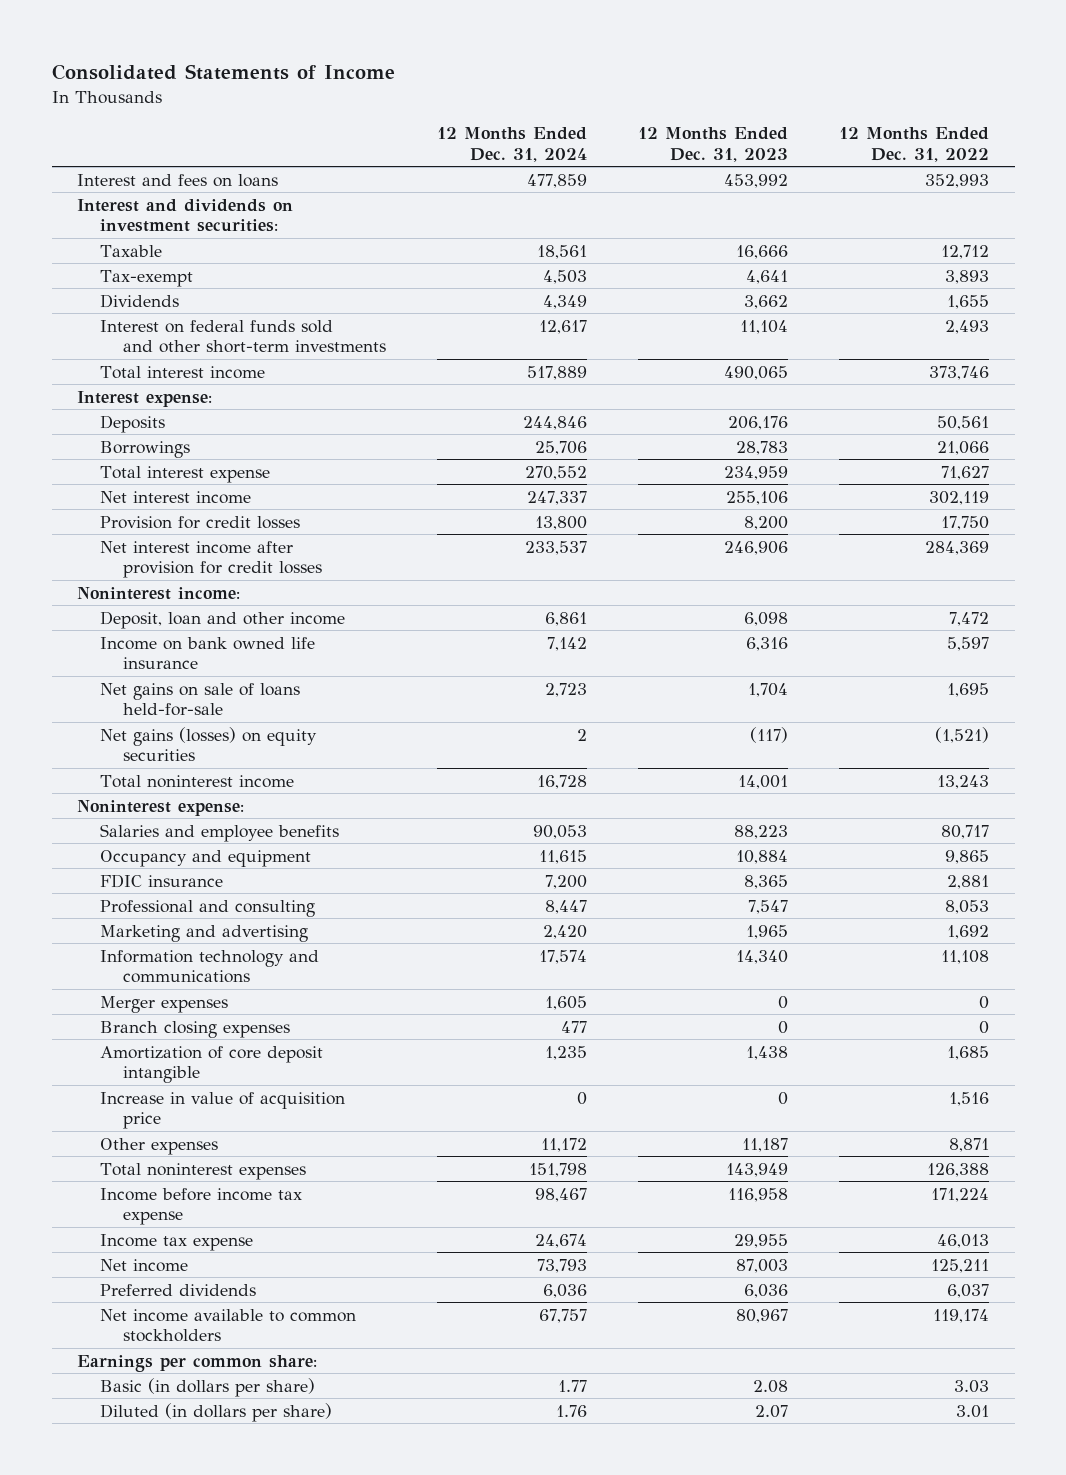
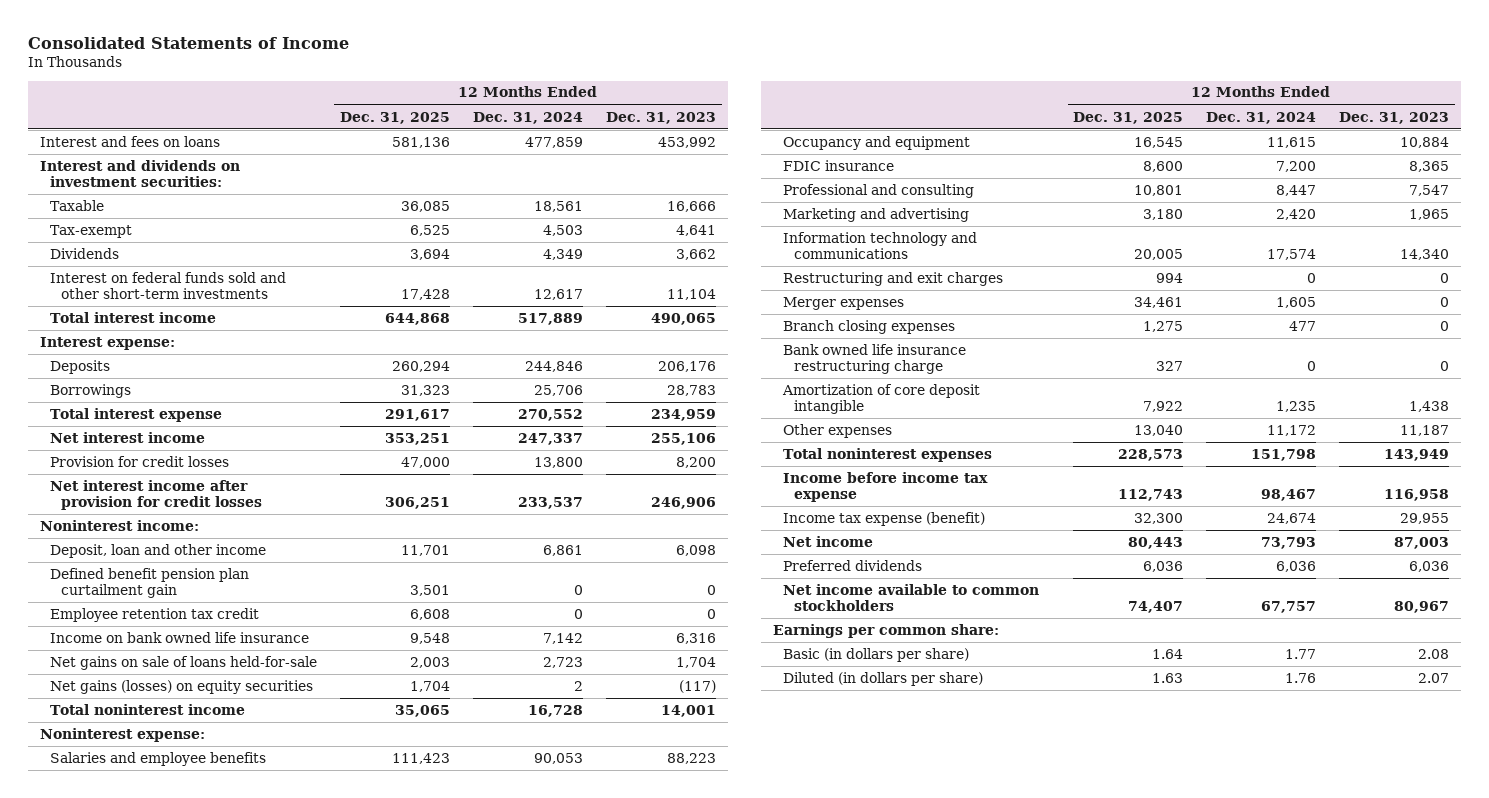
[839,127,990,162] 12 Months Ended Dec. 31, 2022 -> none
none -> [340,111,451,124] Dec. 31, 2025
none -> [50,567,250,599] Defined benefit pension plan curtailment gain
none -> [50,607,260,622] Employee retention tax credit
none -> [783,271,1004,286] Restructuring and exit charges
none -> [783,343,967,375] Bank owned life insurance restructuring charge
[100,1091,346,1130] Increase in value of acquisition price -> none
[100,1233,254,1251] Income tax expense -> [783,511,986,526] Income tax expense (benefit)

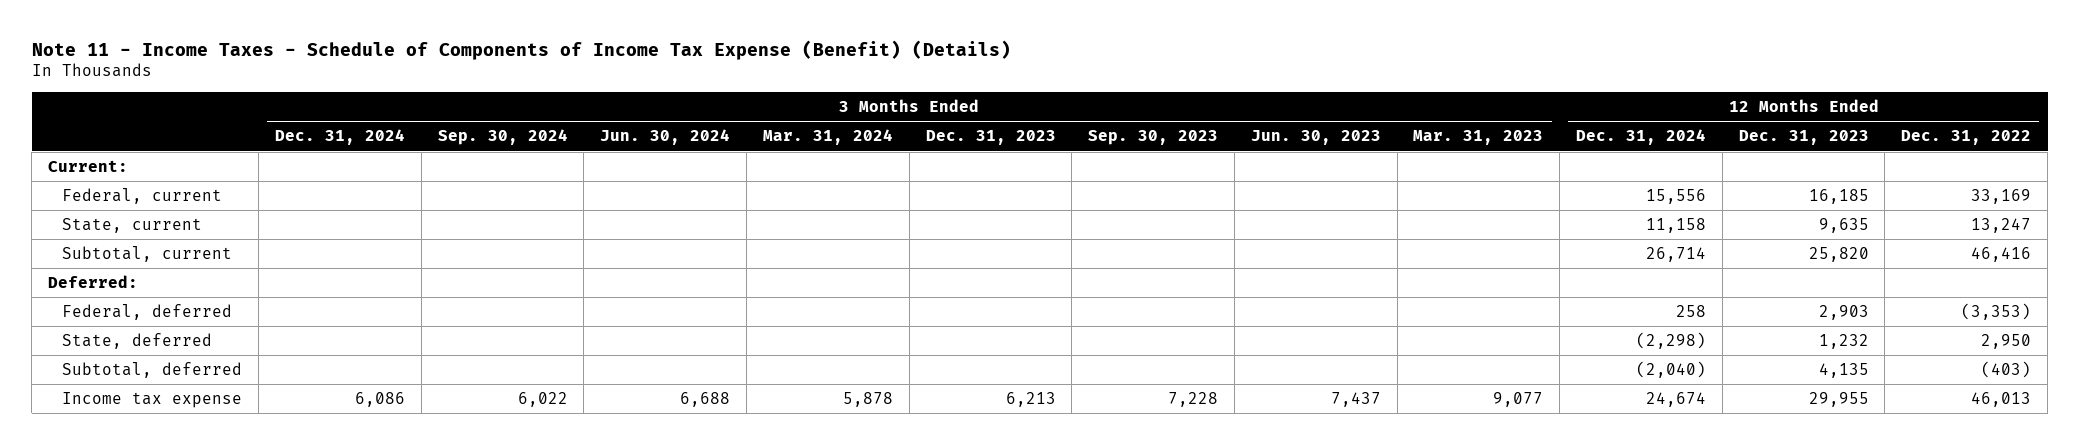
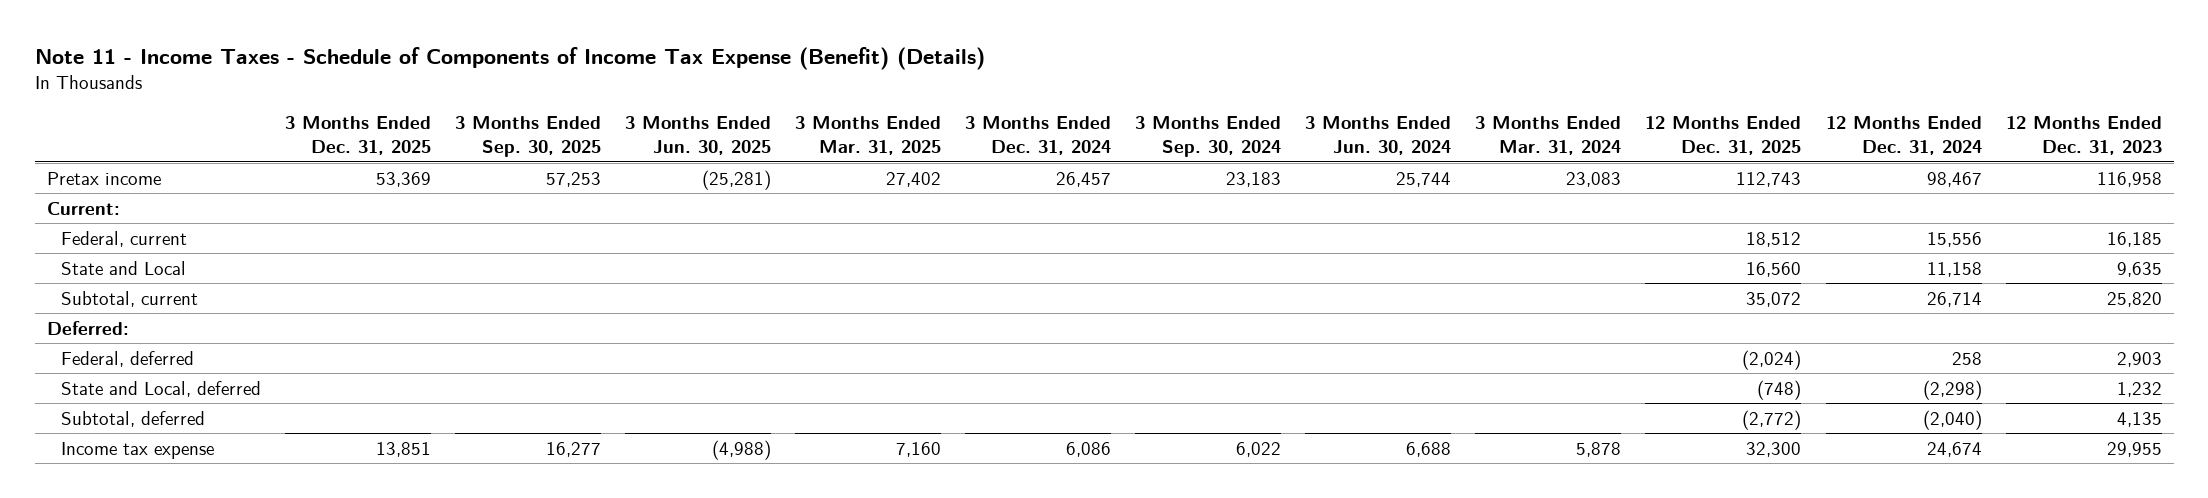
[925,130,1056,146] Dec. 31, 2023 -> none
[1088,130,1219,146] Sep. 30, 2023 -> none
[1250,130,1381,146] Jun. 30, 2023 -> none
[1413,130,1544,146] Mar. 31, 2023 -> none
[1901,130,2032,146] Dec. 31, 2022 -> none
none -> [284,116,431,156] 3 Months Ended Dec. 31, 2025
none -> [454,116,601,158] 3 Months Ended Sep. 30, 2025
none -> [625,116,772,156] 3 Months Ended Jun. 30, 2025
none -> [795,116,942,156] 3 Months Ended Mar. 31, 2025
none -> [1645,116,1802,156] 12 Months Ended Dec. 31, 2025
none -> [46,171,161,185] Pretax income
[62,218,203,234] State, current -> [60,260,186,275] State and Local
[62,333,213,350] State, deferred -> [60,380,261,397] State and Local, deferred

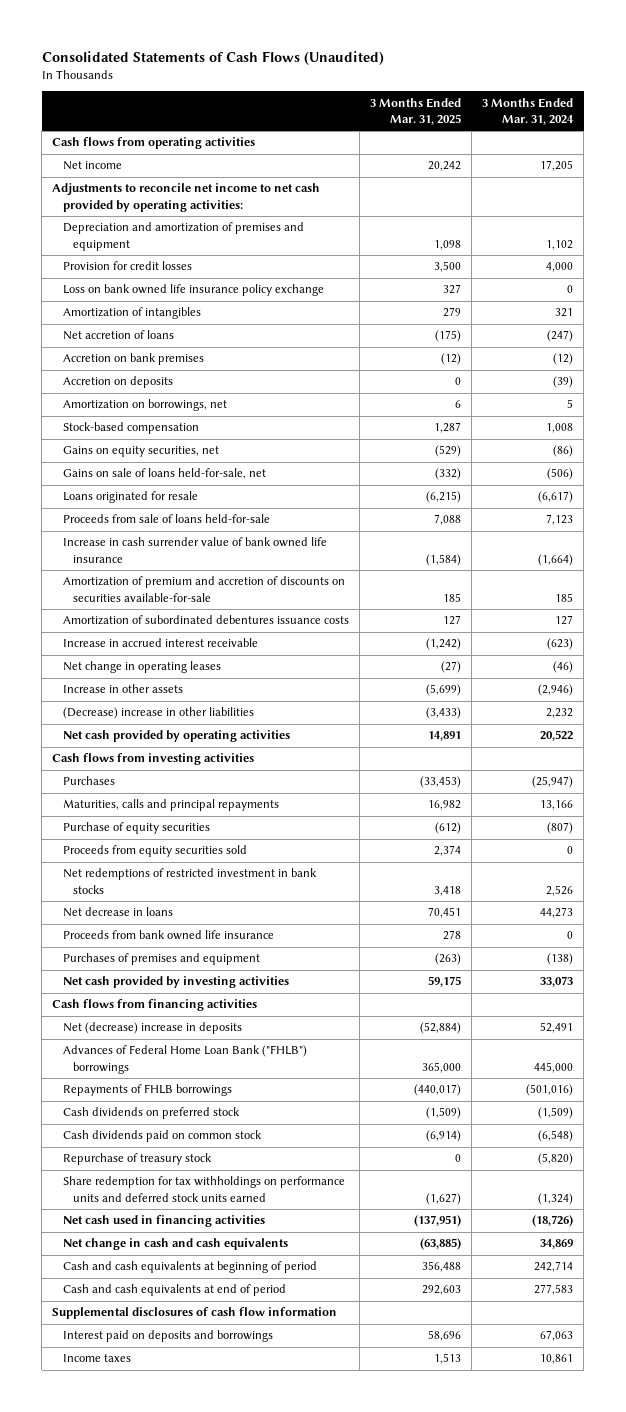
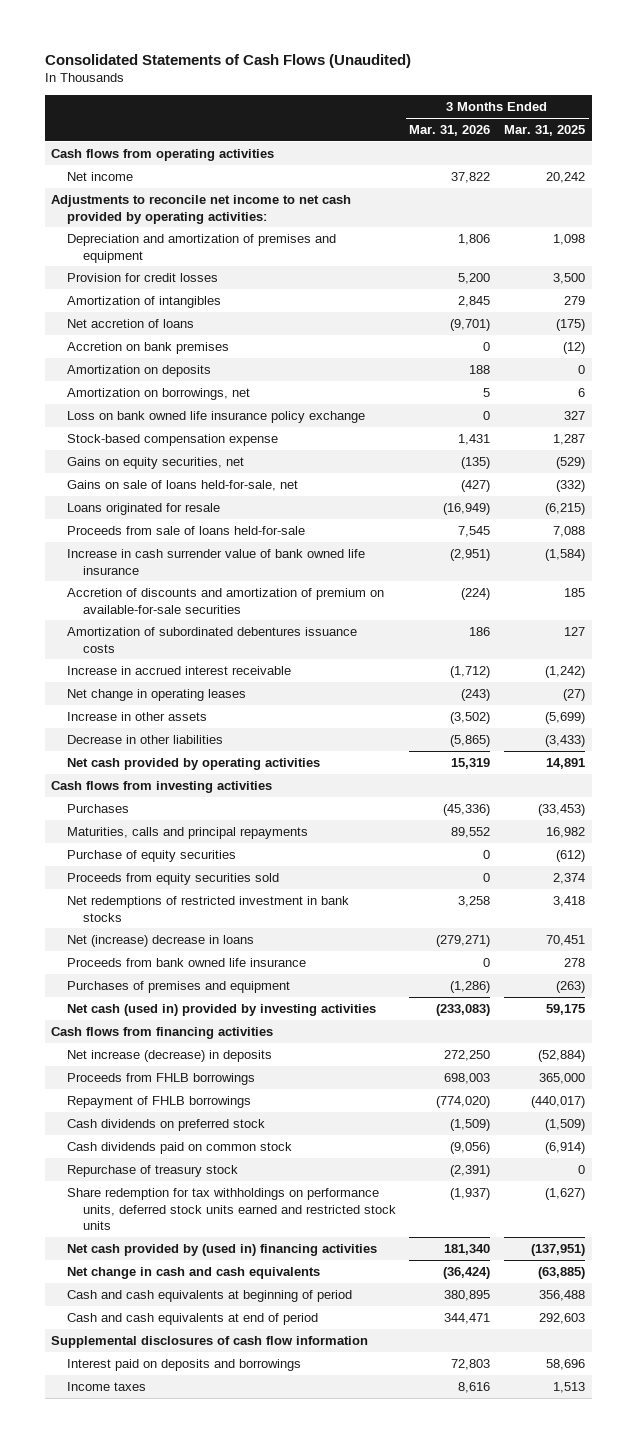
[482,97,575,126] 3 Months Ended Mar. 31, 2024 -> none
none -> [409,125,491,137] Mar. 31, 2026
[62,376,173,389] Accretion on deposits -> [67,364,212,377] Amortization on deposits
[62,284,324,297] Loss on bank owned life insurance policy exchange -> [67,410,366,423] Loss on bank owned life insurance policy exchange
[62,422,199,435] Stock-based compensation -> [67,433,279,446] Stock-based compensation expense
[62,576,345,602] Amortization of premium and accretion of discounts on securities available-for-sale -> [67,587,385,614] Accretion of discounts and amortization of premium on available-for-sale securities
[62,707,254,720] (Decrease) increase in other liabilities -> [67,734,224,744] Decrease in other liabilities
[62,907,173,918] Net decrease in loans -> [67,934,255,947] Net (increase) decrease in loans
[62,976,289,989] Net cash provided by investing activities -> [67,1003,377,1016] Net cash (used in) provided by investing activities
[62,1022,242,1035] Net (decrease) increase in deposits -> [67,1049,273,1062] Net increase (decrease) in deposits
[62,1045,307,1074] Advances of Federal Home Loan Bank ("FHLB") borrowings -> [67,1072,256,1085] Proceeds from FHLB borrowings
[62,1084,232,1097] Repayments of FHLB borrowings -> [67,1095,252,1108] Repayment of FHLB borrowings
[62,1176,345,1202] Share redemption for tax withholdings on performance units and deferred stock units earned -> [67,1187,396,1231] Share redemption for tax withholdings on performance units, deferred stock units earned and restricted stock units
[62,1215,265,1228] Net cash used in financing activities -> [67,1243,378,1256] Net cash provided by (used in) financing activities

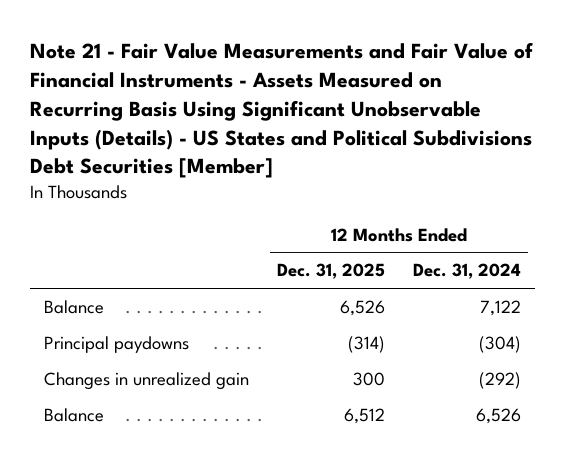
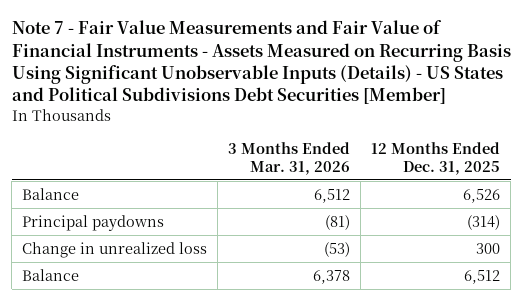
[29,42,533,179] Note 21 - Fair Value Measurements and Fair Value of Financial Instruments - Assets Measured on Recurring Basis Using Significant Unobservable Inputs (Details) - US States and Political Subdivisions Debt Securities [Member] -> [11,20,511,105] Note 7 - Fair Value Measurements and Fair Value of Financial Instruments - Assets Measured on Recurring Basis Using Significant Unobservable Inputs (Details) - US States and Political Subdivisions Debt Securities [Member]
[412,263,521,280] Dec. 31, 2024 -> none
none -> [228,142,351,175] 3 Months Ended Mar. 31, 2026
[43,371,249,390] Changes in unrealized gain -> [22,241,208,258] Change in unrealized loss

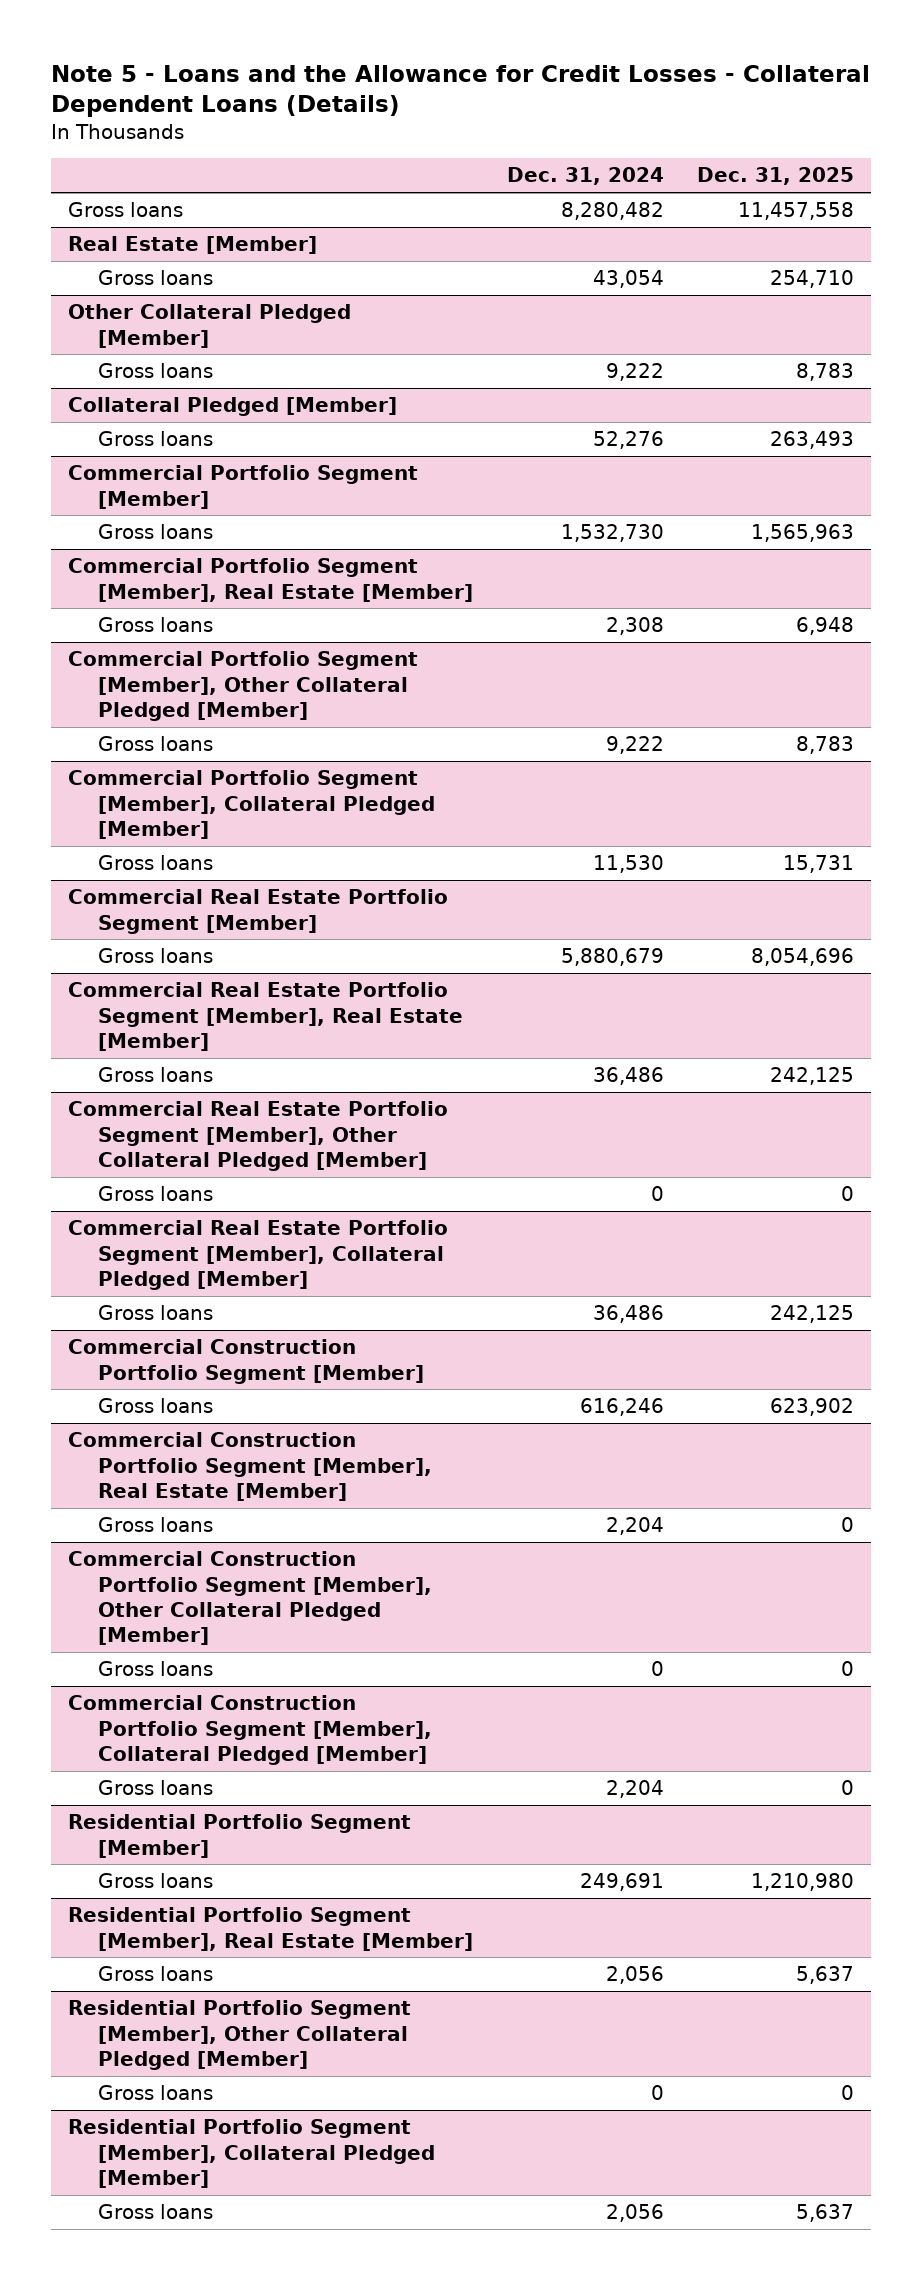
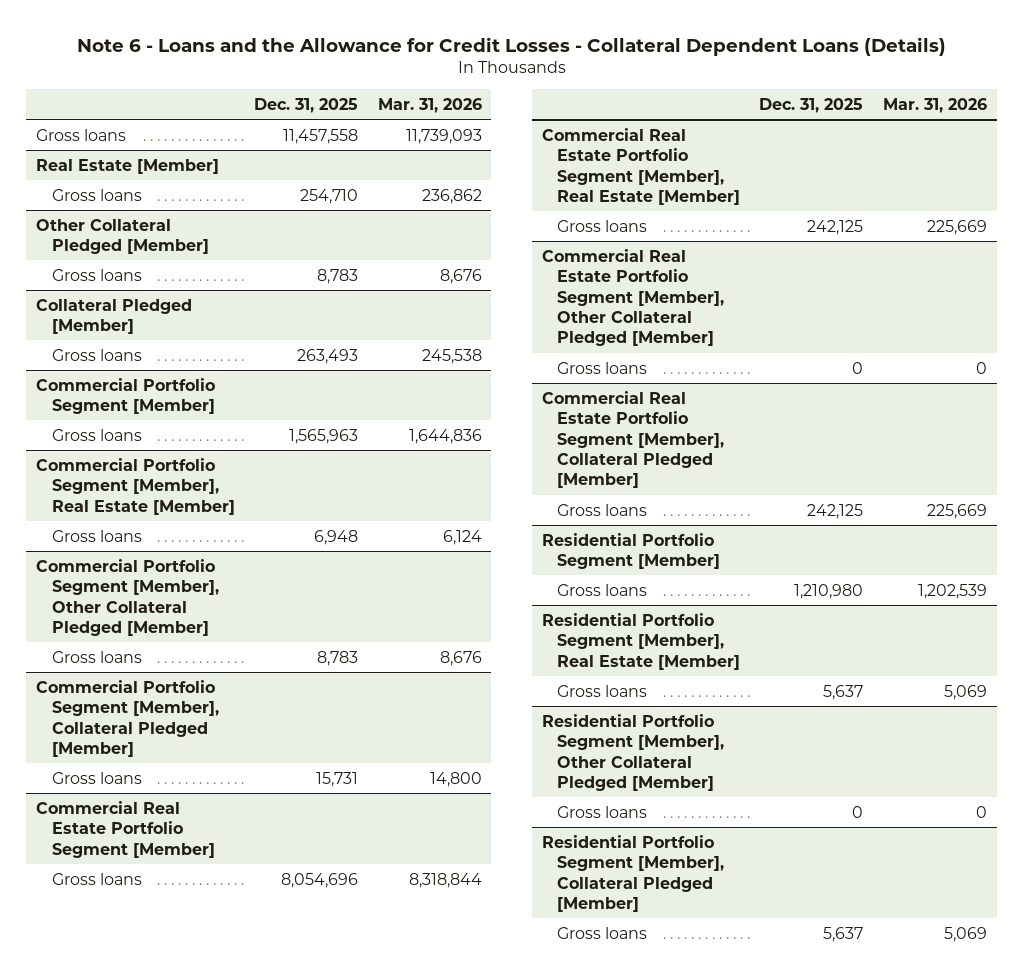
[51,64,871,118] Note 5 - Loans and the Allowance for Credit Losses - Collateral Dependent Loans (Details) -> [76,36,946,56] Note 6 - Loans and the Allowance for Credit Losses - Collateral Dependent Loans (Details)
[506,167,664,186] Dec. 31, 2024 -> none
none -> [377,98,482,114] Mar. 31, 2026
[68,1339,425,1384] Commercial Construction Portfolio Segment [Member] -> none
[98,1398,214,1414] Gross loans -> none
[68,1432,433,1502] Commercial Construction Portfolio Segment [Member], Real Estate [Member] -> none
[98,1517,214,1533] Gross loans -> none
[68,1551,433,1646] Commercial Construction Portfolio Segment [Member], Other Collateral Pledged [Member] -> none
[98,1661,214,1677] Gross loans -> none
[68,1695,433,1766] Commercial Construction Portfolio Segment [Member], Collateral Pledged [Member] -> none
[98,1780,214,1796] Gross loans -> none

